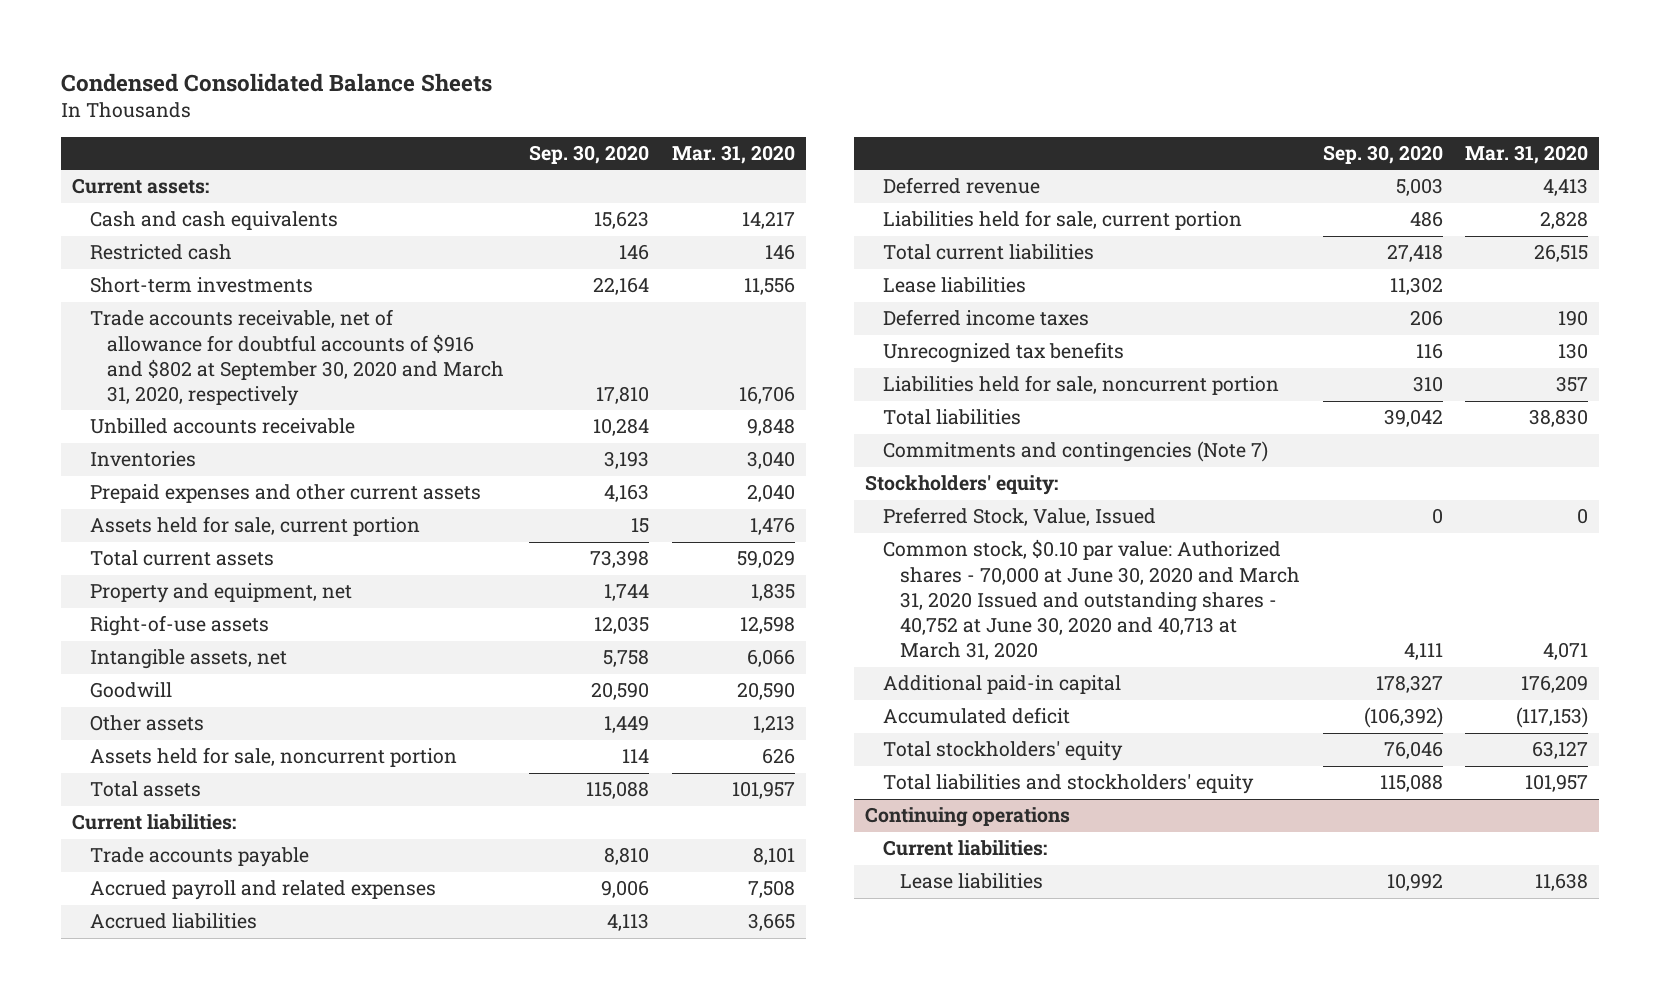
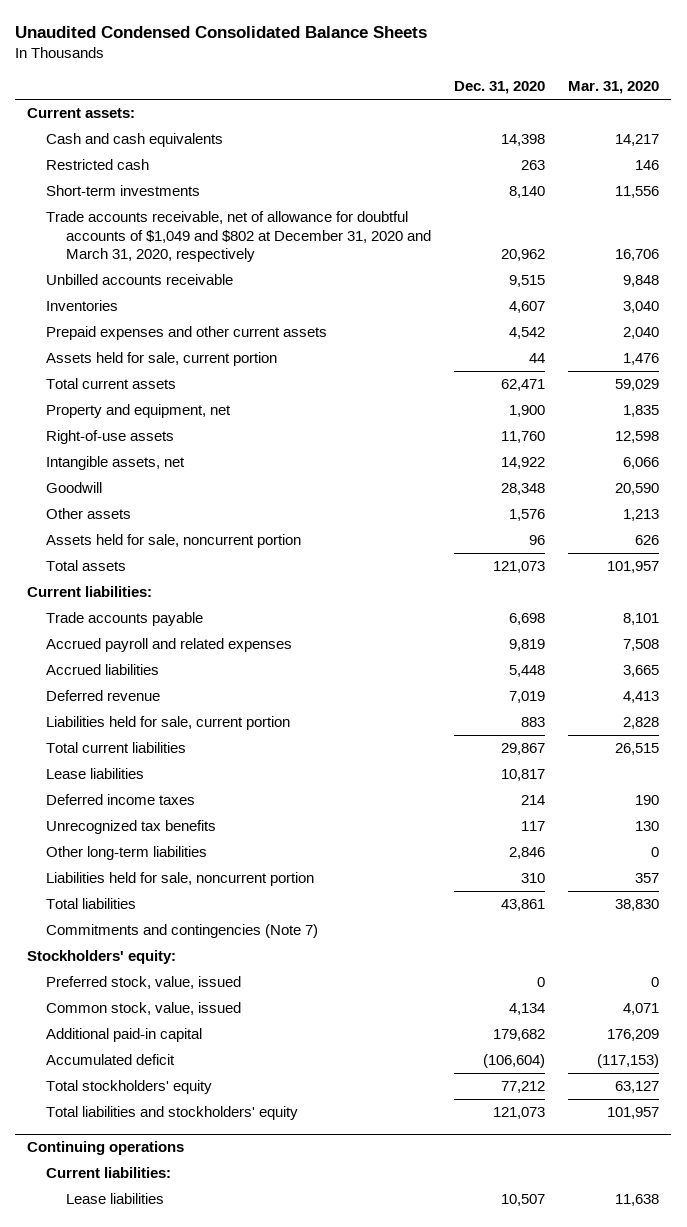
[60,73,492,93] Condensed Consolidated Balance Sheets -> [15,26,428,39] Unaudited Condensed Consolidated Balance Sheets
[529,145,650,165] Sep. 30, 2020 -> none
none -> [453,81,545,95] Dec. 31, 2020
[89,309,505,407] Trade accounts receivable, net of allowance for doubtful accounts of $916 and $802 at September 30, 2020 and March 31, 2020, respectively -> [46,211,431,263] Trade accounts receivable, net of allowance for doubtful accounts of $1,049 and $802 at December 31, 2020 and March 31, 2020, respectively
none -> [46,846,208,861] Other long-term liabilities
[882,507,1156,527] Preferred Stock, Value, Issued -> [46,976,242,990] Preferred stock, value, issued
[882,539,1301,661] Common stock, $0.10 par value: Authorized shares - 70,000 at June 30, 2020 and March 31, 2020 Issued and outstanding shares - 40,752 at June 30, 2020 and 40,713 at March 31, 2020 -> [46,1002,242,1016] Common stock, value, issued

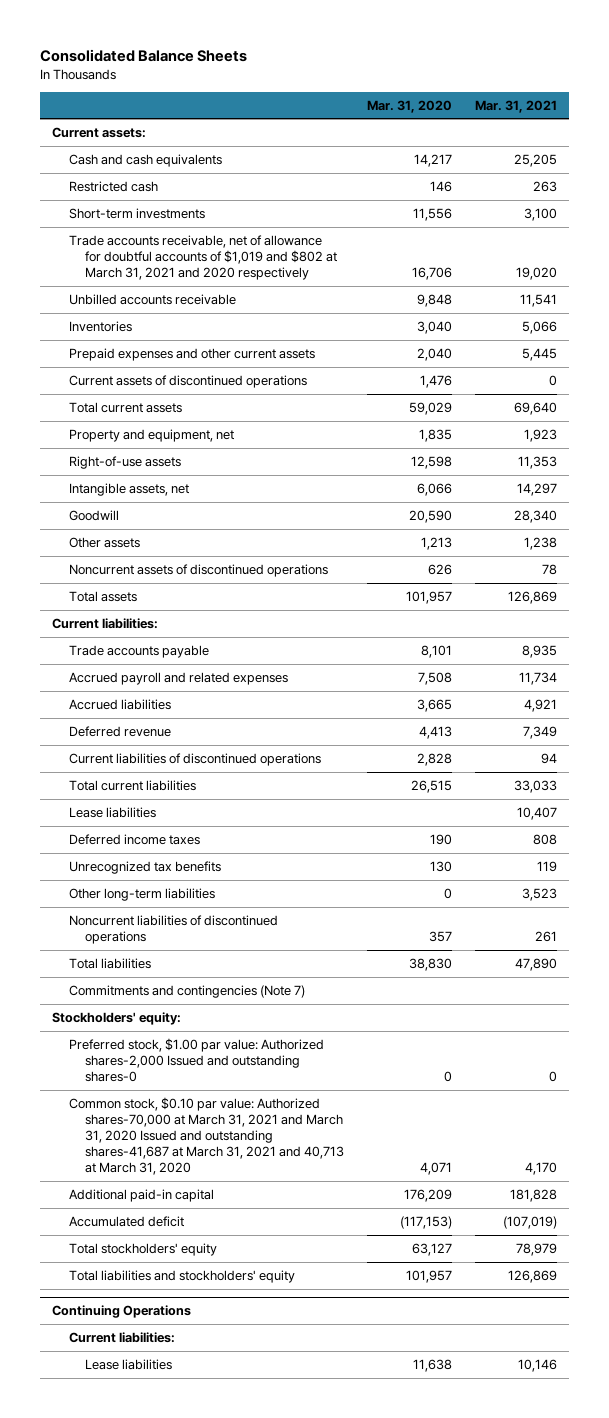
[15,26,428,39] Unaudited Condensed Consolidated Balance Sheets -> [40,48,248,62] Consolidated Balance Sheets
[453,81,545,95] Dec. 31, 2020 -> none
none -> [475,99,558,113] Mar. 31, 2021
[46,211,431,263] Trade accounts receivable, net of allowance for doubtful accounts of $1,049 and $802 at December 31, 2020 and March 31, 2020, respectively -> [68,234,338,281] Trade accounts receivable, net of allowance for doubtful accounts of $1,019 and $802 at March 31, 2021 and 2020 respectively
[46,352,278,367] Assets held for sale, current portion -> [68,374,307,388] Current assets of discontinued operations
[46,534,302,549] Assets held for sale, noncurrent portion -> [68,563,328,577] Noncurrent assets of discontinued operations
[46,716,291,731] Liabilities held for sale, current portion -> [68,752,321,766] Current liabilities of discontinued operations
[46,872,315,887] Liabilities held for sale, noncurrent portion -> [68,914,278,945] Noncurrent liabilities of discontinued operations
[46,976,242,990] Preferred stock, value, issued -> [68,1037,324,1083] Preferred stock, $1.00 par value: Authorized shares-2,000 Issued and outstanding shares-0
[46,1002,242,1016] Common stock, value, issued -> [68,1096,345,1176] Common stock, $0.10 par value: Authorized shares-70,000 at March 31, 2021 and March 31, 2020 Issued and outstanding shares-41,687 at March 31, 2021 and 40,713 at March 31, 2020
[27,1141,185,1156] Continuing operations -> [51,1305,191,1319] Continuing Operations

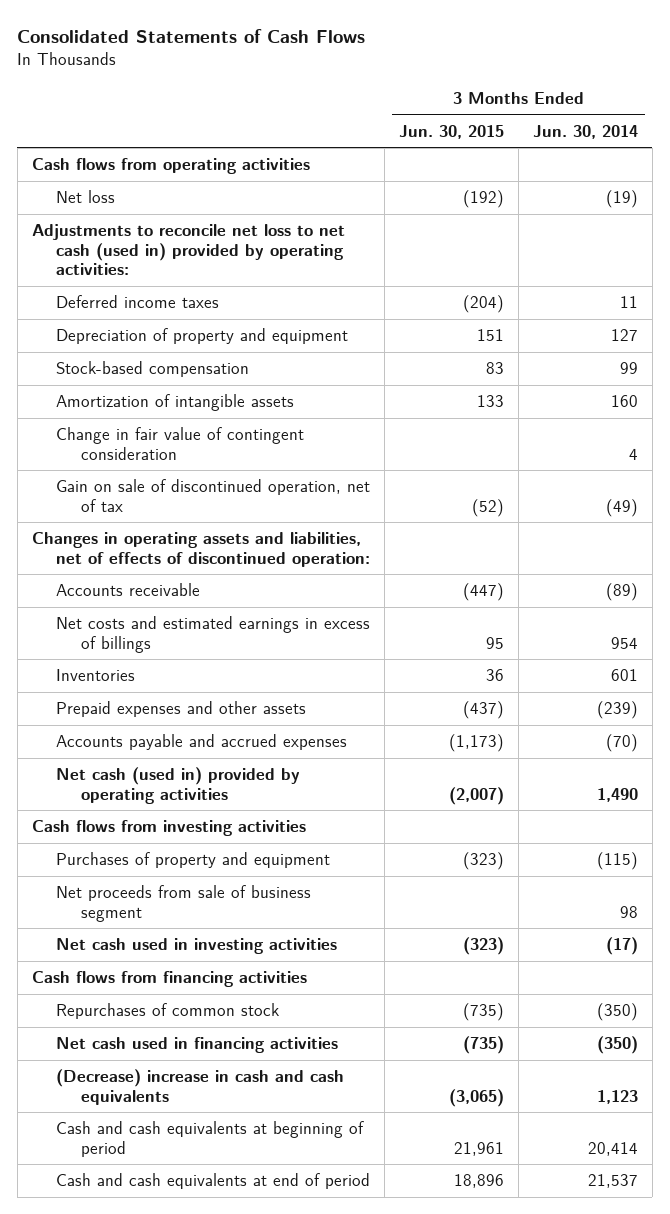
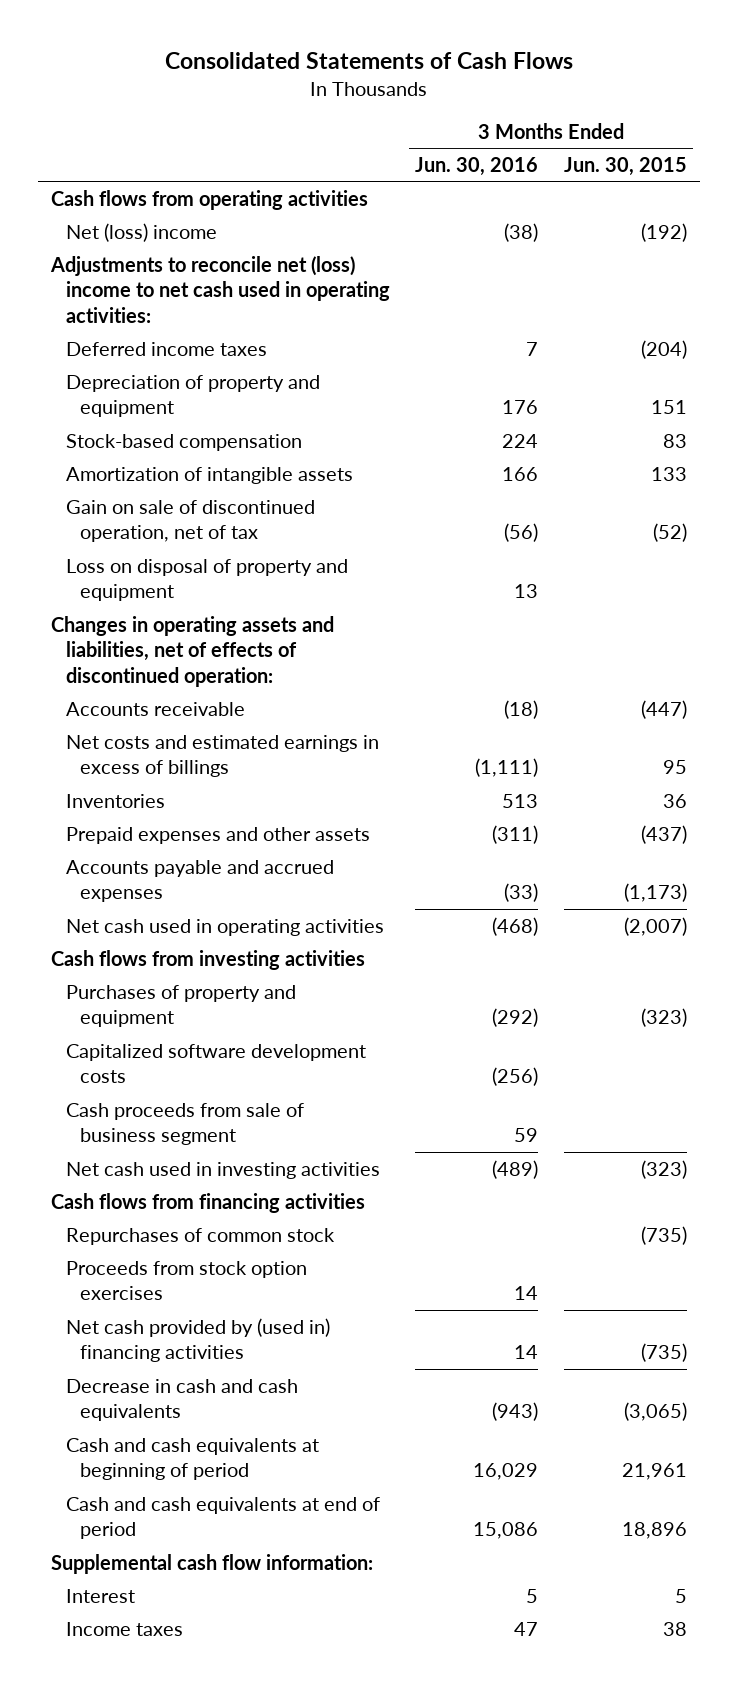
[532,124,638,139] Jun. 30, 2014 -> none
none -> [415,157,539,177] Jun. 30, 2016
[56,190,116,204] Net loss -> [65,222,217,242] Net (loss) income
[31,224,345,276] Adjustments to reconcile net loss to net cash (used in) provided by operating activities: -> [49,255,390,323] Adjustments to reconcile net (loss) income to net cash used in operating activities:
[56,427,305,460] Change in fair value of contingent consideration -> none
none -> [65,558,348,602] Loss on disposal of property and equipment
[56,767,301,804] Net cash (used in) provided by operating activities -> [65,918,384,936] Net cash used in operating activities
none -> [65,1043,366,1084] Capitalized software development costs
[56,885,312,922] Net proceeds from sale of business segment -> [65,1102,304,1146] Cash proceeds from sale of business segment
none -> [65,1260,307,1301] Proceeds from stock option exercises
[56,1037,339,1054] Net cash used in financing activities -> [65,1317,330,1363] Net cash provided by (used in) financing activities
[56,1069,345,1105] (Decrease) increase in cash and cash equivalents -> [65,1378,298,1422] Decrease in cash and cash equivalents
none -> [50,1553,373,1574] Supplemental cash flow information:
none -> [65,1588,135,1603] Interest
none -> [65,1621,183,1636] Income taxes

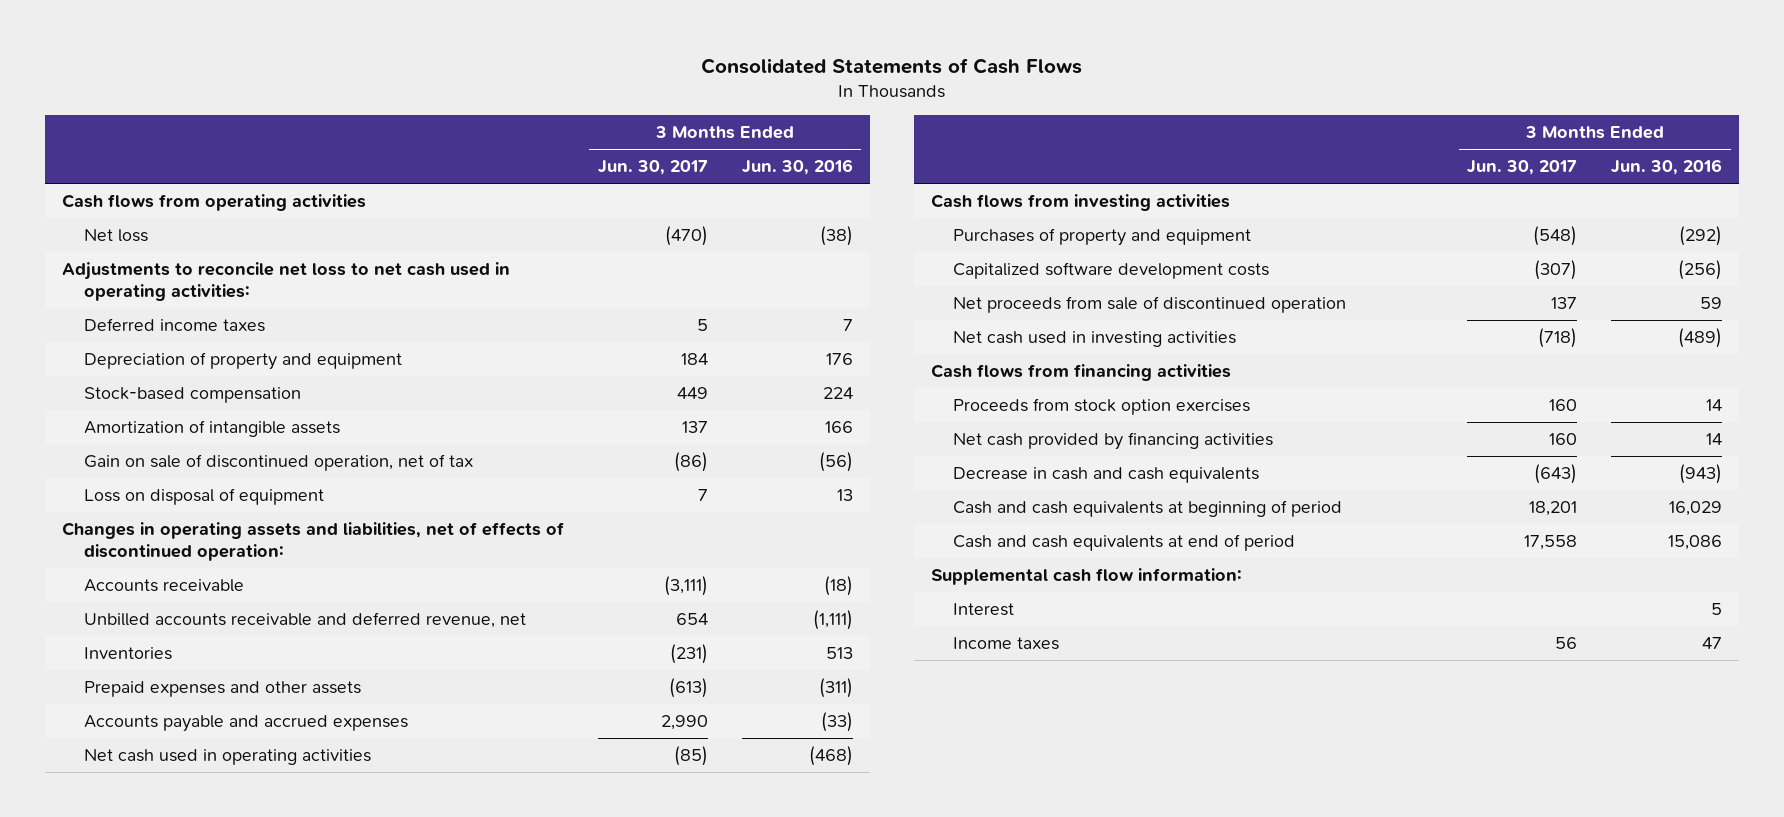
[563,157,687,177] Jun. 30, 2015 -> none
none -> [597,160,708,176] Jun. 30, 2017
[65,222,217,242] Net (loss) income -> [83,229,148,243] Net loss
[49,255,390,323] Adjustments to reconcile net (loss) income to net cash used in operating activities: -> [61,262,510,302] Adjustments to reconcile net loss to net cash used in operating activities:
[65,558,348,602] Loss on disposal of property and equipment -> [83,488,324,506] Loss on disposal of equipment
[65,734,379,778] Net costs and estimated earnings in excess of billings -> [83,612,526,629] Unbilled accounts receivable and deferred revenue, net
[65,1102,304,1146] Cash proceeds from sale of business segment -> [952,296,1346,314] Net proceeds from sale of discontinued operation
[65,1227,335,1245] Repurchases of common stock -> none
[65,1317,330,1363] Net cash provided by (used in) financing activities -> [952,432,1273,451] Net cash provided by financing activities

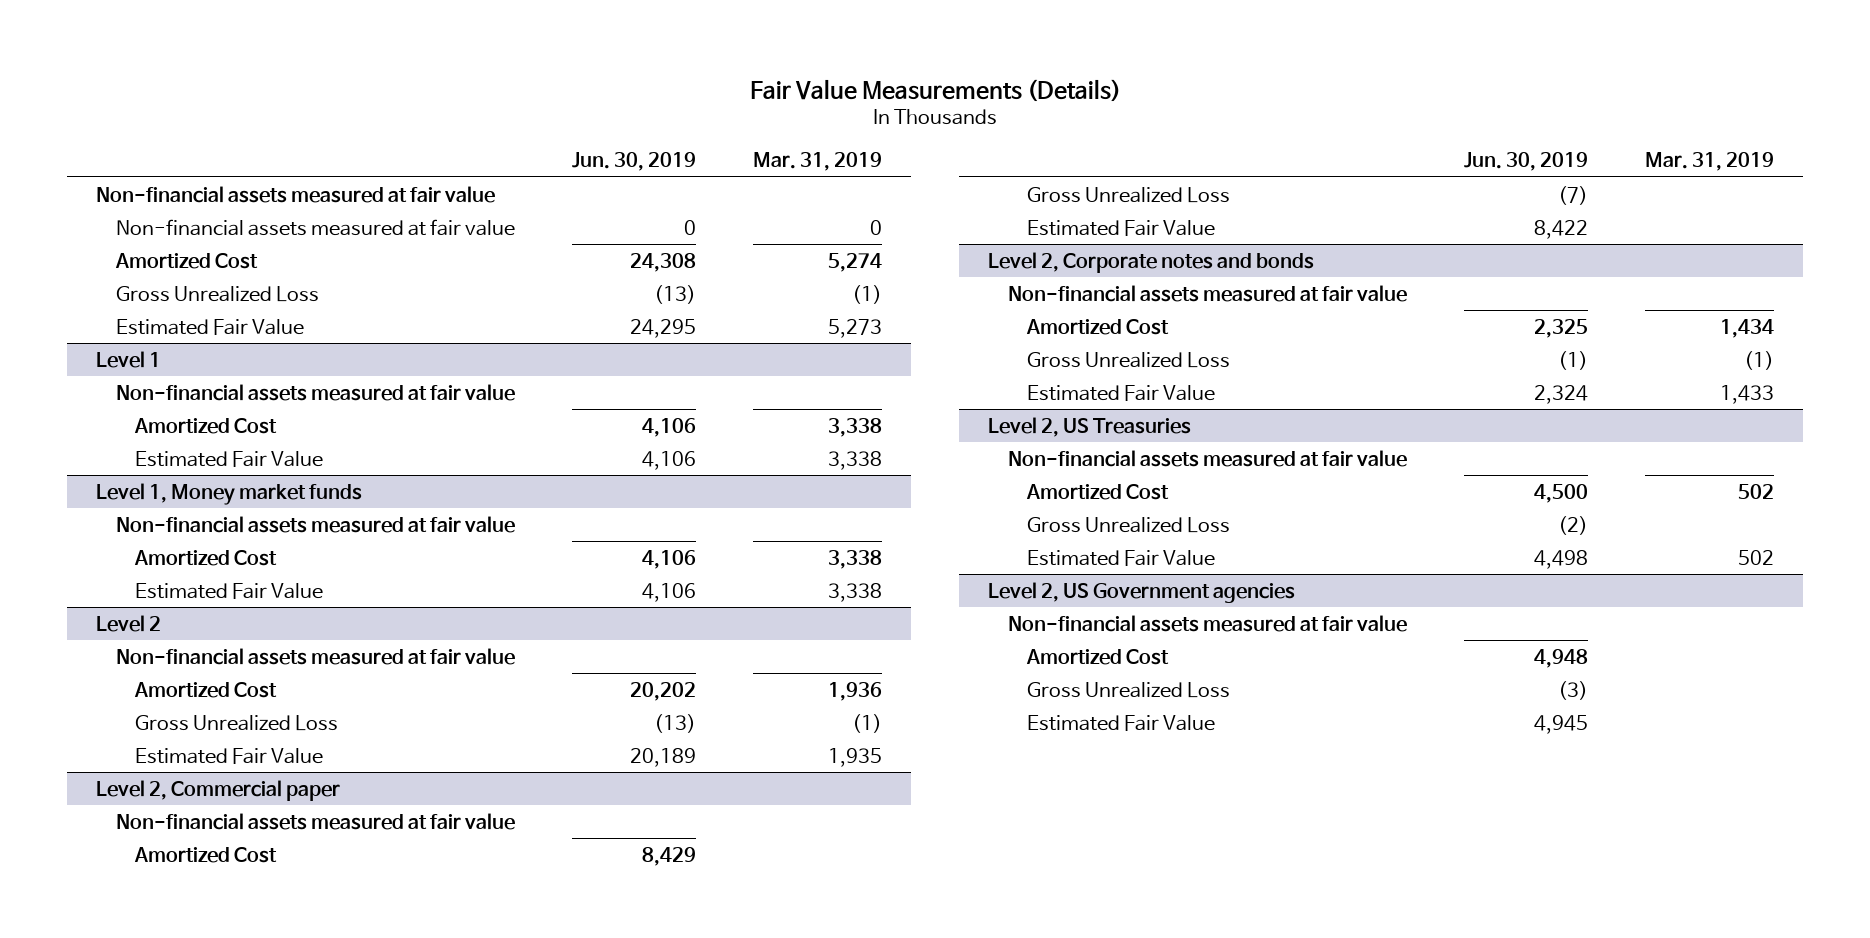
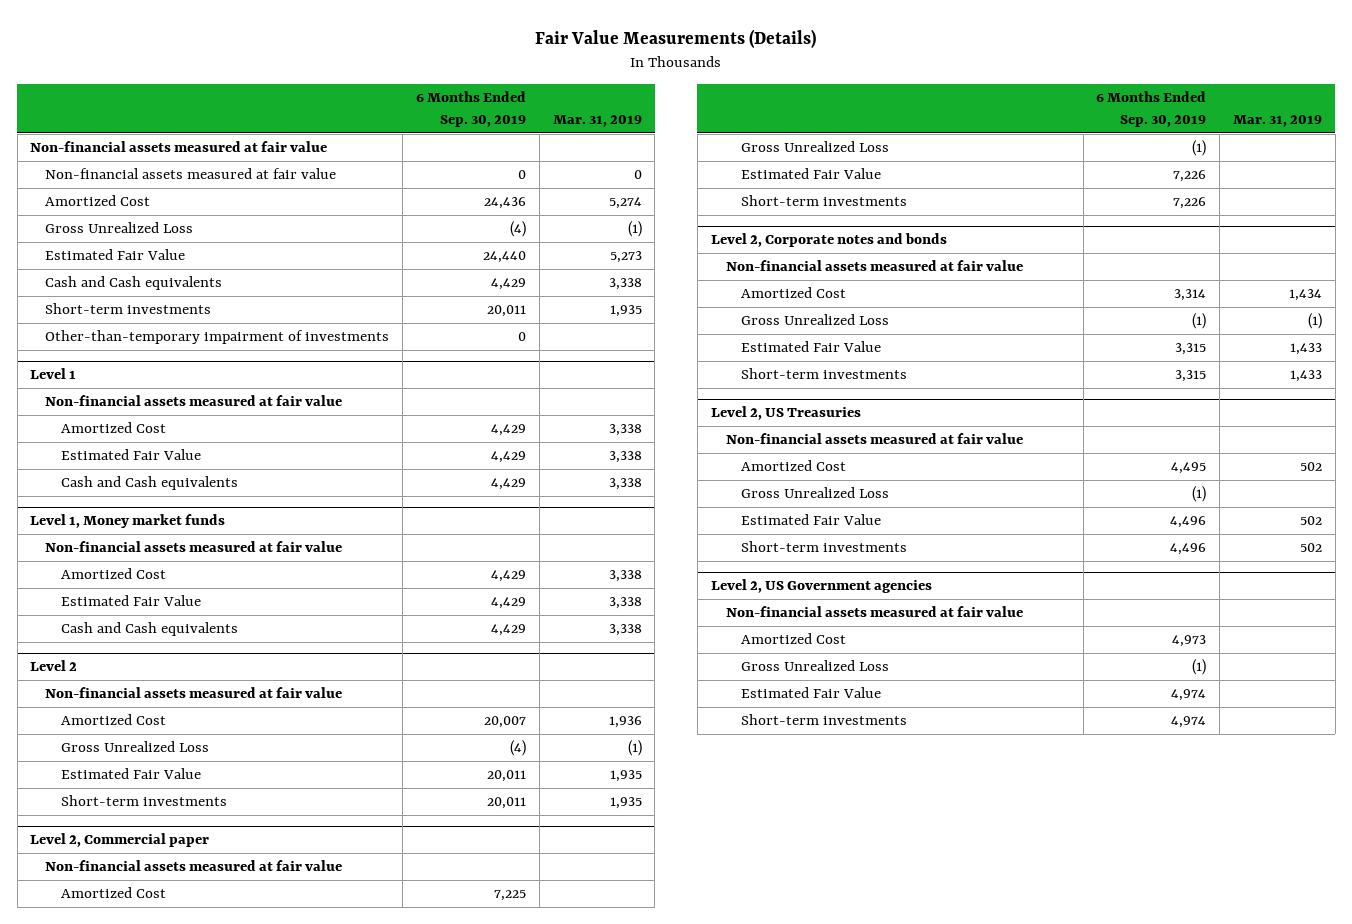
[571,152,696,172] Jun. 30, 2019 -> none
none -> [415,90,526,128] 6 Months Ended Sep. 30, 2019
none -> [45,276,223,291] Cash and Cash equivalents
none -> [45,303,212,315] Short-term investments
none -> [45,330,390,345] Other-than-temporary impairment of investments
none -> [60,476,238,491] Cash and Cash equivalents
none -> [60,622,238,637] Cash and Cash equivalents
none -> [60,795,227,807] Short-term investments
none -> [740,195,907,207] Short-term investments
none -> [740,368,907,380] Short-term investments
none -> [740,541,907,553] Short-term investments
none -> [740,714,907,726] Short-term investments

